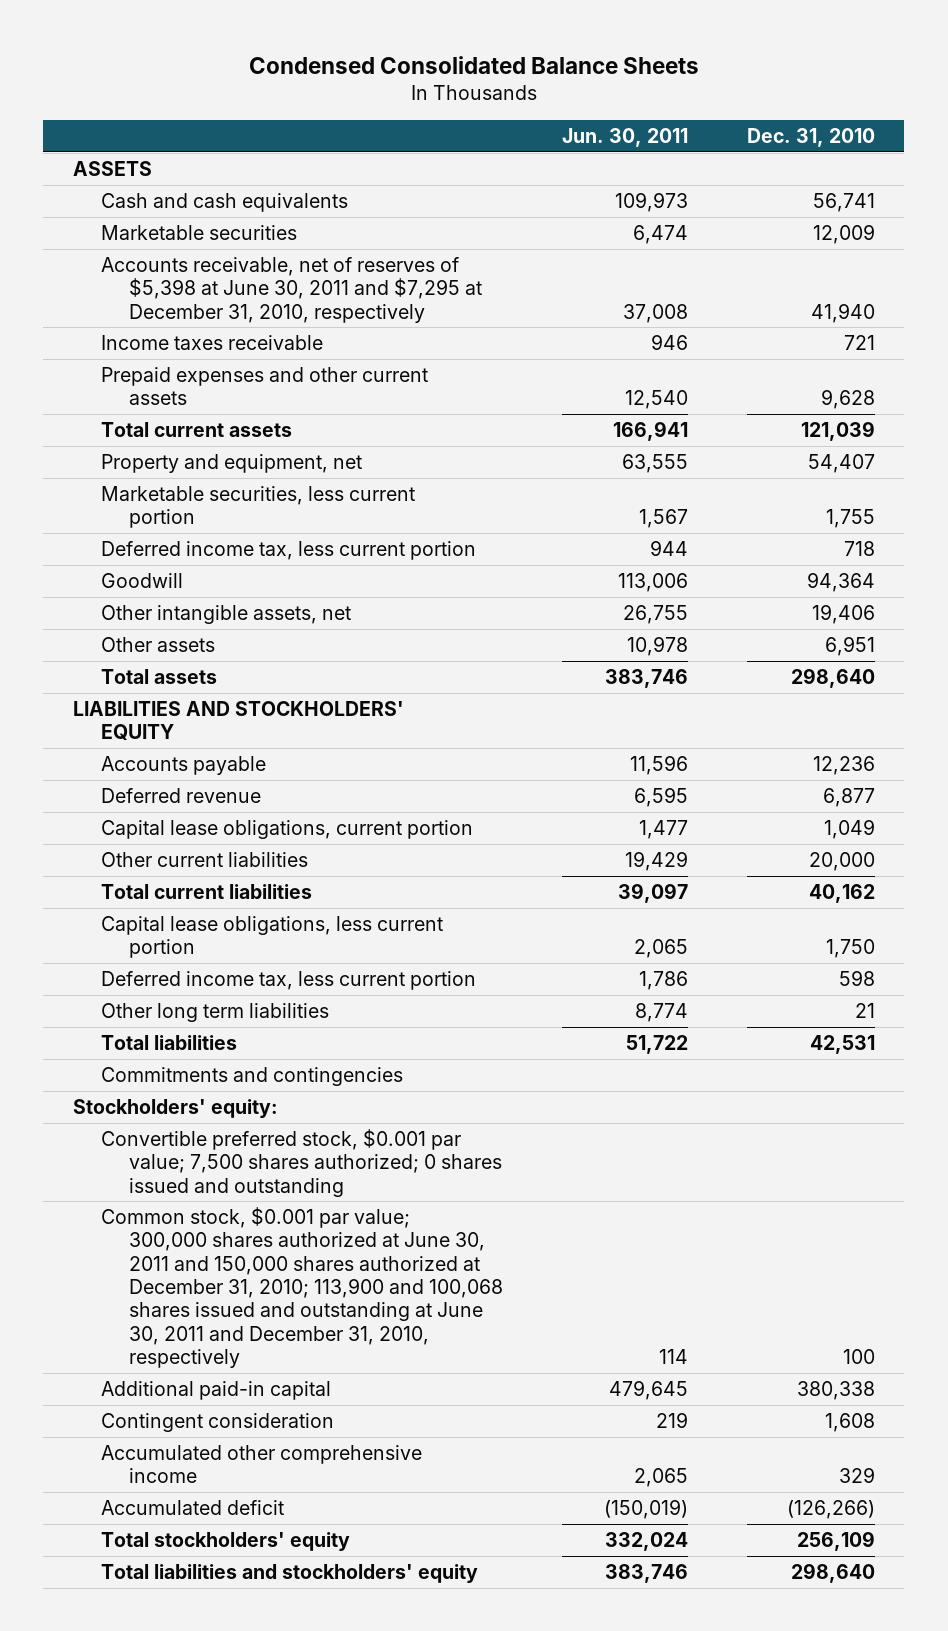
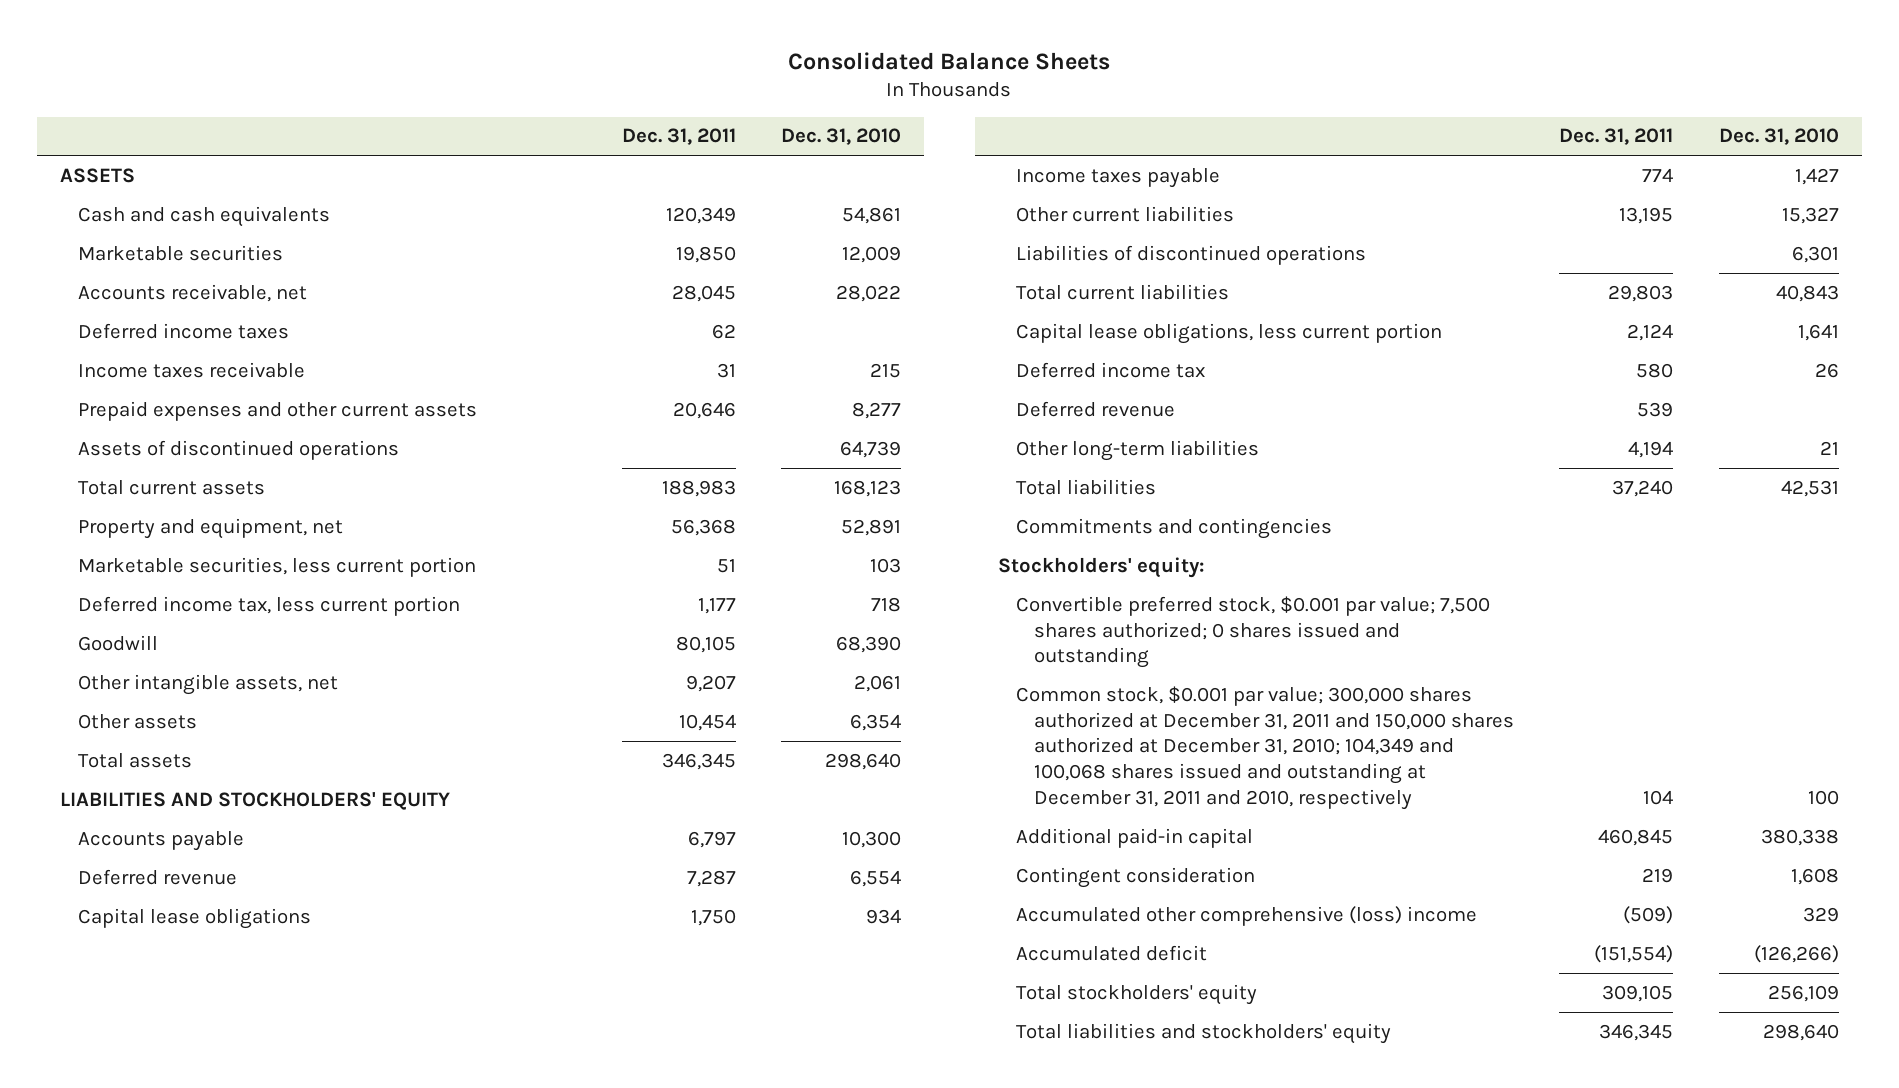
[248,55,699,74] Condensed Consolidated Balance Sheets -> [788,51,1111,70] Consolidated Balance Sheets
[562,127,689,147] Jun. 30, 2011 -> none
none -> [621,128,736,146] Dec. 31, 2011
[813,193,876,213] 56,741 -> [842,206,902,224] 54,861
[100,257,483,323] Accounts receivable, net of reserves of $5,398 at June 30, 2011 and $7,295 at December 31, 2010, respectively -> none
none -> [78,283,308,302] Accounts receivable, net
none -> [78,322,290,339] Deferred income taxes
[844,335,876,351] 721 -> [870,362,902,378] 215
[821,389,876,410] 9,628 -> [852,401,902,419] 8,277
none -> [78,439,400,460] Assets of discontinued operations
[801,421,876,442] 121,039 -> [834,479,902,497] 168,123
[808,454,876,474] 54,407 -> [841,518,902,536] 52,891
[826,509,876,529] 1,755 -> [870,557,902,573] 103
[807,572,876,593] 94,364 -> [836,635,902,653] 68,390
[812,604,876,625] 19,406 -> [854,674,902,692] 2,061
[825,636,876,657] 6,951 -> [850,713,902,731] 6,354
[813,756,876,776] 12,236 -> [842,830,902,848] 10,300
[823,788,876,808] 6,877 -> [850,869,902,887] 6,554
[100,820,473,840] Capital lease obligations, current portion -> [78,907,312,929] Capital lease obligations
[824,819,876,840] 1,049 -> [866,908,902,924] 934
none -> [1015,167,1220,188] Income taxes payable
[809,852,876,872] 20,000 -> [1781,206,1839,224] 15,327
none -> [1015,244,1366,265] Liabilities of discontinued operations
[809,884,876,904] 40,162 -> [1775,284,1839,302] 40,843
[826,939,876,959] 1,750 -> [1797,323,1839,341] 1,641
[100,971,476,991] Deferred income tax, less current portion -> [1015,361,1205,378] Deferred income tax
[839,970,876,987] 598 -> [1814,362,1839,378] 26
none -> [1015,400,1175,417] Deferred revenue
[100,1003,329,1023] Other long term liabilities -> [1015,439,1259,461] Other long-term liabilities
[100,1207,504,1368] Common stock, $0.001 par value; 300,000 shares authorized at June 30, 2011 and 150,000 shares authorized at December 31, 2010; 113,900 and 100,068 shares issued and outstanding at June 30, 2011 and December 31, 2010, respectively -> [1015,685,1515,810] Common stock, $0.001 par value; 300,000 shares authorized at December 31, 2011 and 150,000 shares authorized at December 31, 2010; 104,349 and 100,068 shares issued and outstanding at December 31, 2011 and 2010, respectively
[100,1445,422,1484] Accumulated other comprehensive income -> [1015,905,1477,926] Accumulated other comprehensive (loss) income

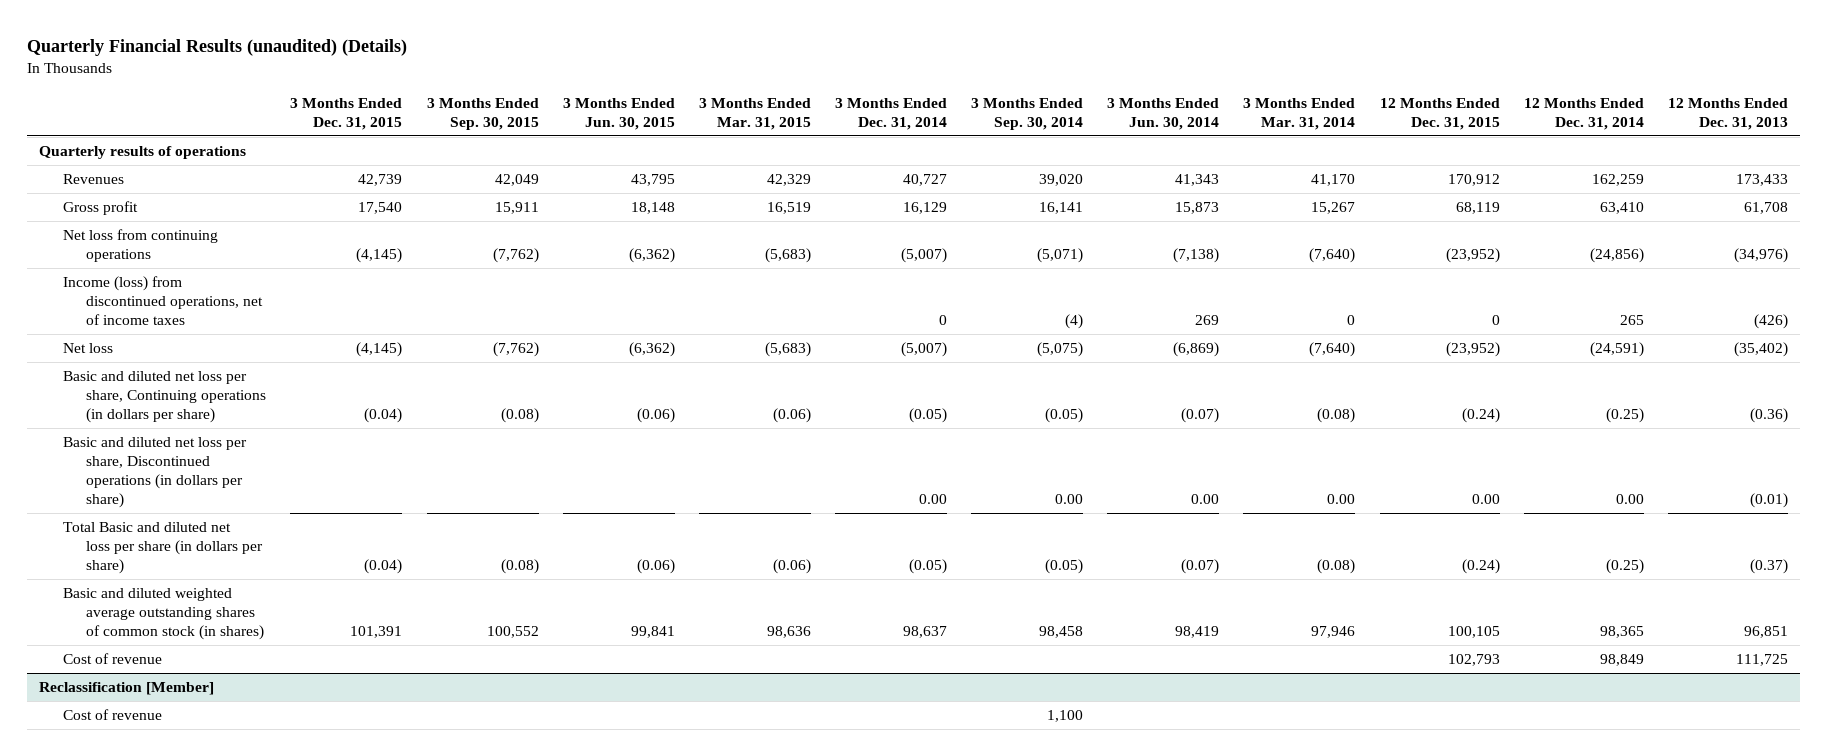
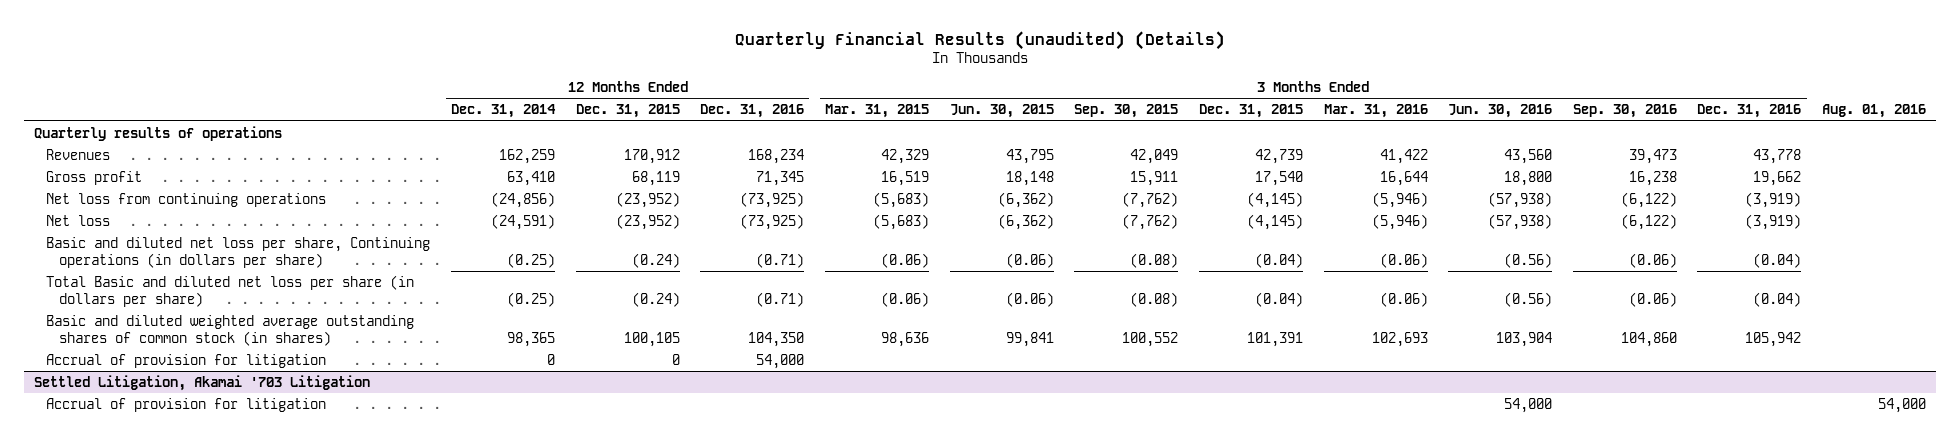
[835,97,948,130] 3 Months Ended Dec. 31, 2014 -> none
[971,97,1084,130] 3 Months Ended Sep. 30, 2014 -> none
[1107,97,1220,130] 3 Months Ended Jun. 30, 2014 -> none
[1243,97,1356,130] 3 Months Ended Mar. 31, 2014 -> none
[1667,97,1788,130] 12 Months Ended Dec. 31, 2013 -> none
none -> [700,104,805,119] Dec. 31, 2016
none -> [1323,104,1428,119] Mar. 31, 2016
none -> [1448,104,1553,119] Jun. 30, 2016
none -> [1572,104,1677,119] Sep. 30, 2016
none -> [1697,104,1802,119] Dec. 31, 2016
none -> [1822,104,1927,119] Aug. 01, 2016
[62,276,264,326] Income (loss) from discontinued operations, net of income taxes -> none
[62,437,247,509] Basic and diluted net loss per share, Discontinued operations (in dollars per share) -> none
[62,653,162,665] Cost of revenue -> none
[39,682,215,696] Reclassification [Member] -> none
[62,709,162,721] Cost of revenue -> none
none -> [46,353,327,368] Accrual of provision for litigation
none -> [33,374,370,391] Settled Litigation, Akamai '703 Litigation
none -> [46,397,327,412] Accrual of provision for litigation

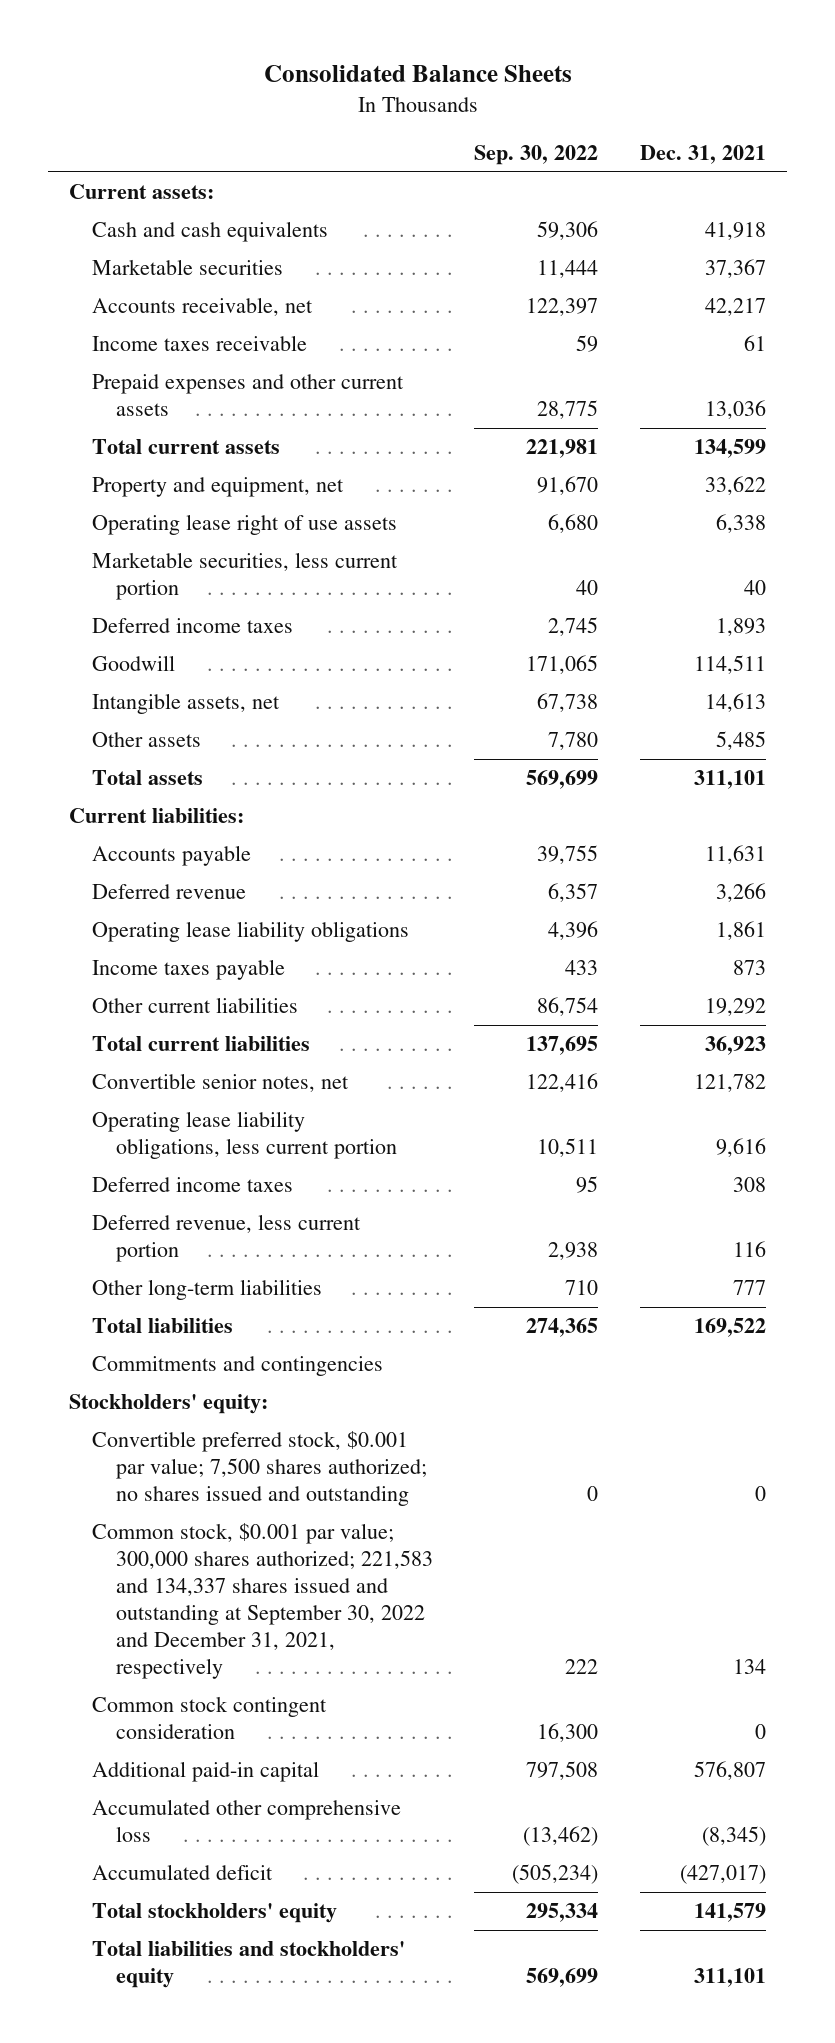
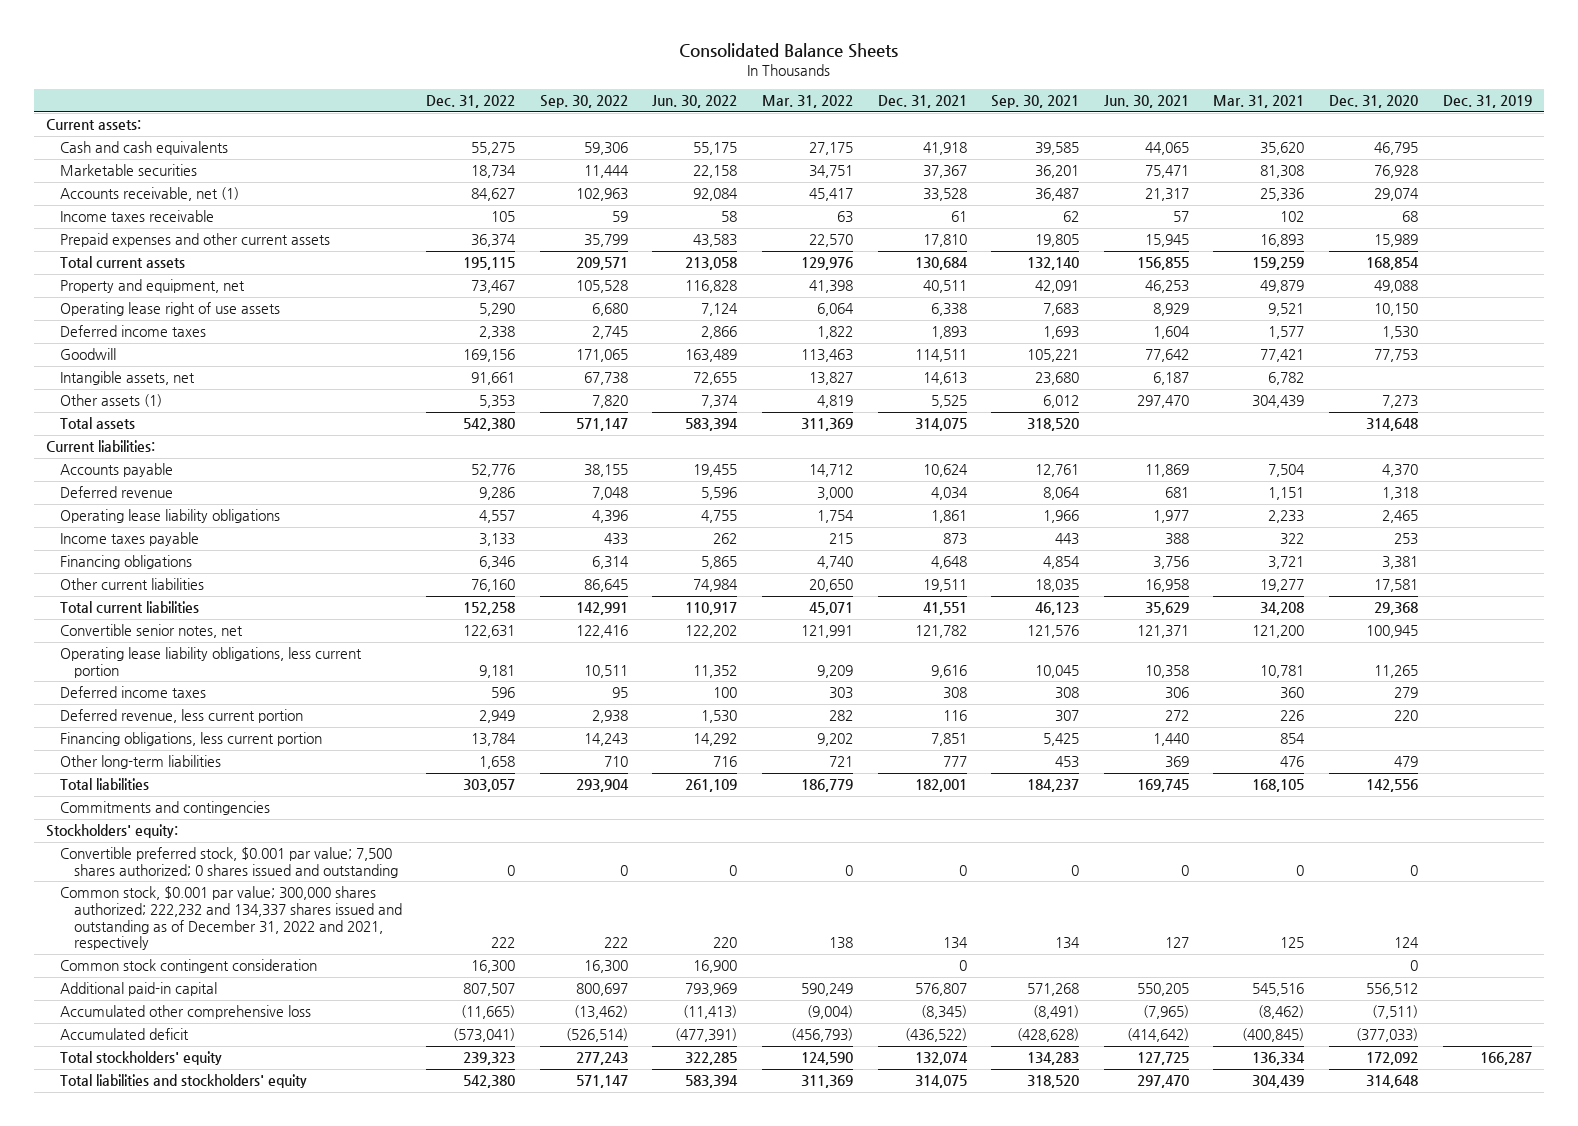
none -> [426,95,516,109] Dec. 31, 2022
none -> [652,95,738,109] Jun. 30, 2022
none -> [762,95,854,109] Mar. 31, 2022
none -> [991,95,1080,109] Sep. 30, 2021
none -> [1103,95,1189,109] Jun. 30, 2021
none -> [1213,95,1305,109] Mar. 31, 2021
none -> [1329,95,1419,109] Dec. 31, 2020
none -> [1442,95,1532,109] Dec. 31, 2019
[92,297,314,317] Accounts receivable, net -> [59,187,239,202] Accounts receivable, net (1)
[526,298,599,317] 122,397 -> [575,188,628,202] 102,963
[705,298,767,317] 42,217 -> [922,188,967,202] 33,528
[537,400,599,420] 28,775 -> [583,234,628,248] 35,799
[705,400,767,420] 13,036 -> [922,234,967,248] 17,810
[526,439,599,459] 221,981 -> [575,257,628,271] 209,571
[694,439,767,459] 134,599 -> [914,257,968,271] 130,684
[537,476,599,496] 91,670 -> [575,280,628,294] 105,528
[705,476,767,496] 33,622 -> [922,280,967,294] 40,511
[92,552,399,601] Marketable securities, less current portion -> none
[92,732,202,748] Other assets -> [59,394,162,408] Other assets (1)
[548,732,599,751] 7,780 -> [591,395,628,409] 7,820
[716,731,767,751] 5,485 -> [930,395,967,409] 5,525
[526,770,599,790] 569,699 -> [575,418,628,432] 571,147
[694,770,767,790] 311,101 -> [914,418,967,432] 314,075
[537,845,599,865] 39,755 -> [583,464,628,478] 38,155
[705,845,767,865] 11,631 -> [922,464,968,478] 10,624
[548,883,599,903] 6,357 -> [591,487,628,501] 7,048
[716,883,767,903] 3,266 -> [930,487,968,501] 4,034
none -> [59,555,192,570] Financing obligations
[537,997,599,1017] 86,754 -> [583,579,628,593] 86,645
[705,998,767,1017] 19,292 -> [922,579,967,593] 19,511
[526,1036,599,1056] 137,695 -> [575,602,628,616] 142,991
[705,1036,767,1056] 36,923 -> [922,602,967,616] 41,551
none -> [59,732,322,747] Financing obligations, less current portion
[526,1318,599,1338] 274,365 -> [575,779,629,793] 293,904
[694,1318,767,1338] 169,522 -> [914,779,967,793] 182,001
[92,1431,427,1507] Convertible preferred stock, $0.001 par value; 7,500 shares authorized; no shares issued and outstanding -> [59,847,398,878] Convertible preferred stock, $0.001 par value; 7,500 shares authorized; 0 shares issued and outstanding
[92,1523,433,1680] Common stock, $0.001 par value; 300,000 shares authorized; 221,583 and 134,337 shares issued and outstanding at September 30, 2022 and December 31, 2021, respectively -> [59,886,402,951] Common stock, $0.001 par value; 300,000 shares authorized; 222,232 and 134,337 shares issued and outstanding as of December 31, 2022 and 2021, respectively
[526,1761,599,1781] 797,508 -> [575,983,628,997] 800,697
[512,1864,599,1885] (505,234) -> [565,1028,628,1043] (526,514)
[680,1865,767,1885] (427,017) -> [904,1028,967,1043] (436,522)
[526,1903,599,1923] 295,334 -> [575,1052,628,1066] 277,243
[694,1903,767,1923] 141,579 -> [914,1052,968,1066] 132,074
[526,1968,599,1988] 569,699 -> [575,1075,628,1089] 571,147
[694,1968,767,1988] 311,101 -> [914,1075,967,1089] 314,075

